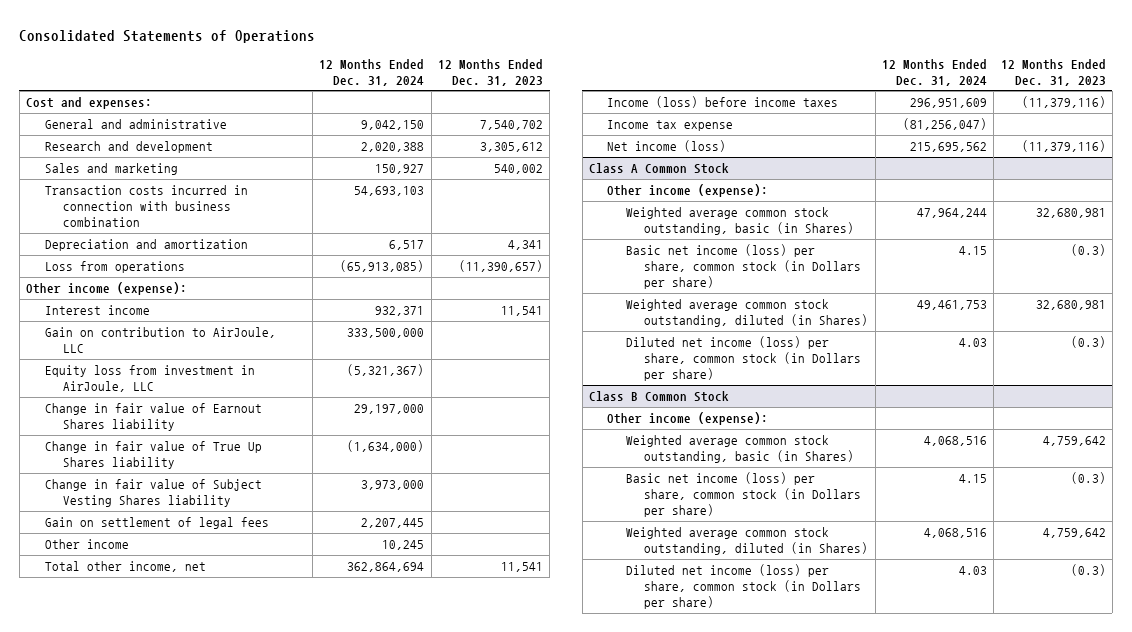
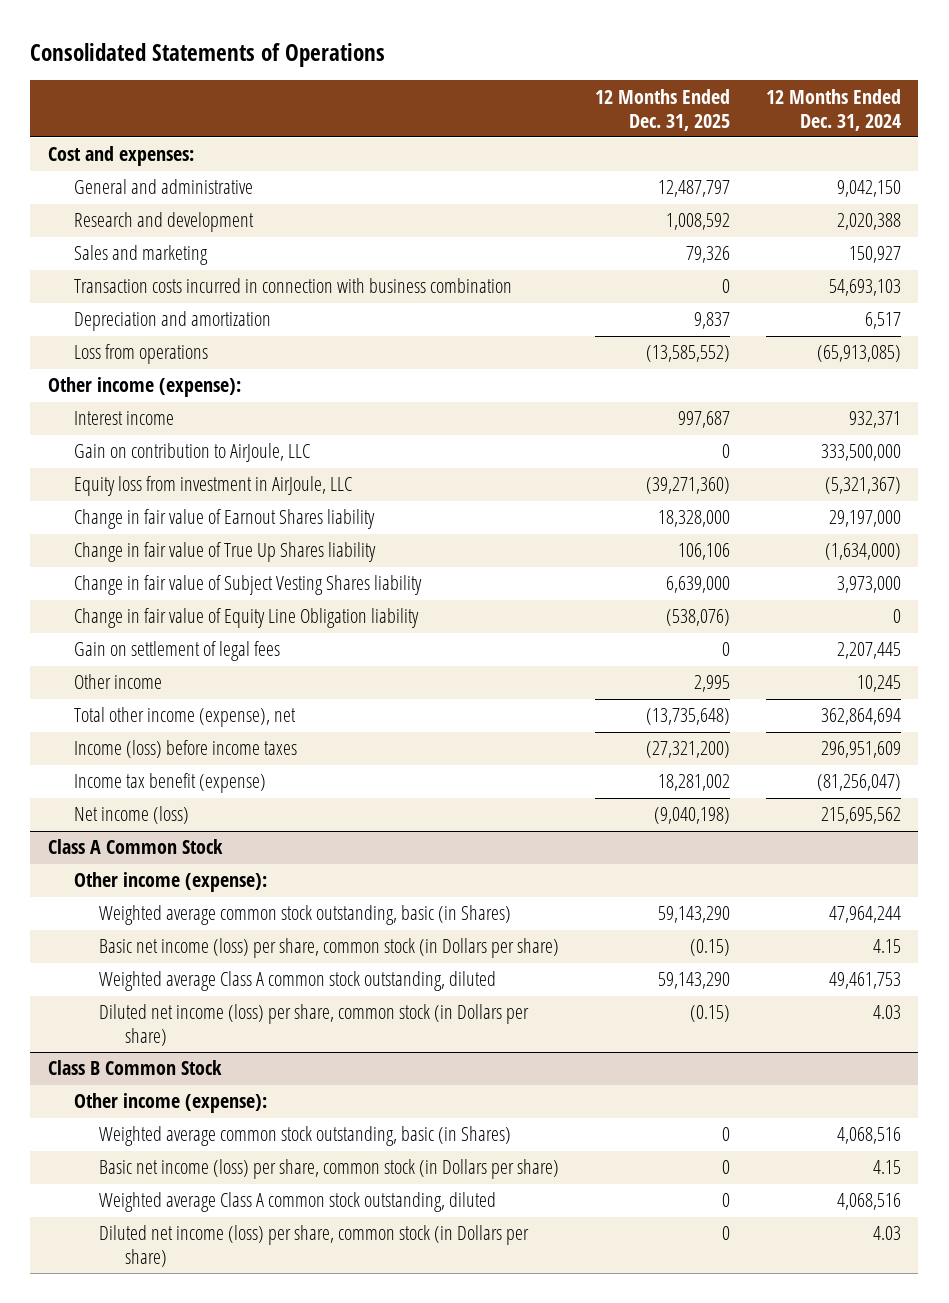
[437,58,543,86] 12 Months Ended Dec. 31, 2023 -> none
none -> [594,88,730,131] 12 Months Ended Dec. 31, 2025
none -> [73,608,419,629] Change in fair value of Equity Line Obligation liability
[44,560,206,572] Total other income, net -> [73,707,296,728] Total other income (expense), net
[607,119,734,131] Income tax expense -> [73,773,266,794] Income tax benefit (expense)
[625,298,869,328] Weighted average common stock outstanding, diluted (in Shares) -> [99,971,497,992] Weighted average Class A common stock outstanding, diluted
[625,526,869,556] Weighted average common stock outstanding, diluted (in Shares) -> [99,1192,497,1213] Weighted average Class A common stock outstanding, diluted

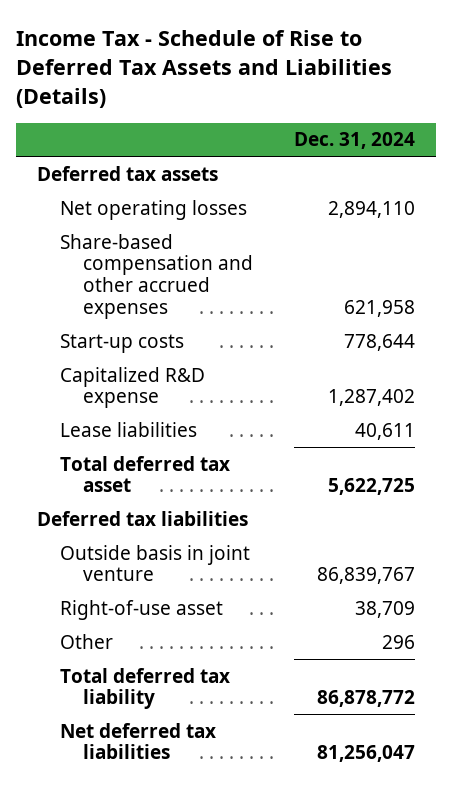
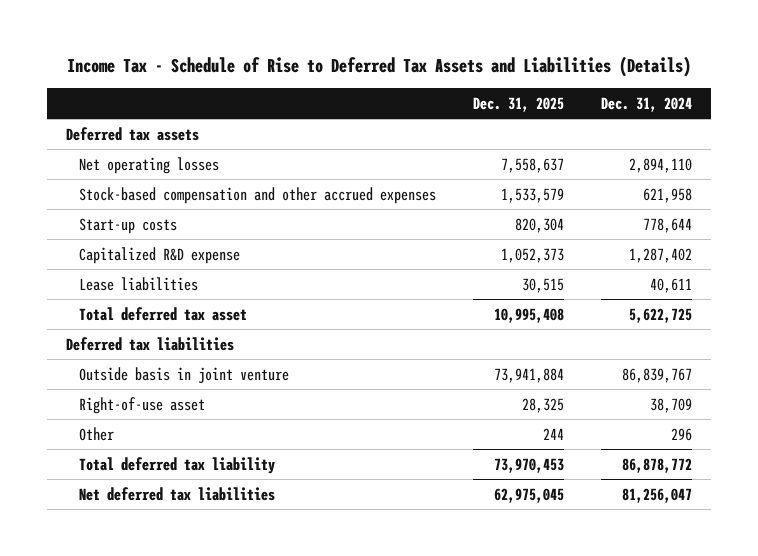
none -> [473,96,565,112] Dec. 31, 2025
[60,233,254,319] Share-based compensation and other accrued expenses -> [79,186,437,204] Stock-based compensation and other accrued expenses

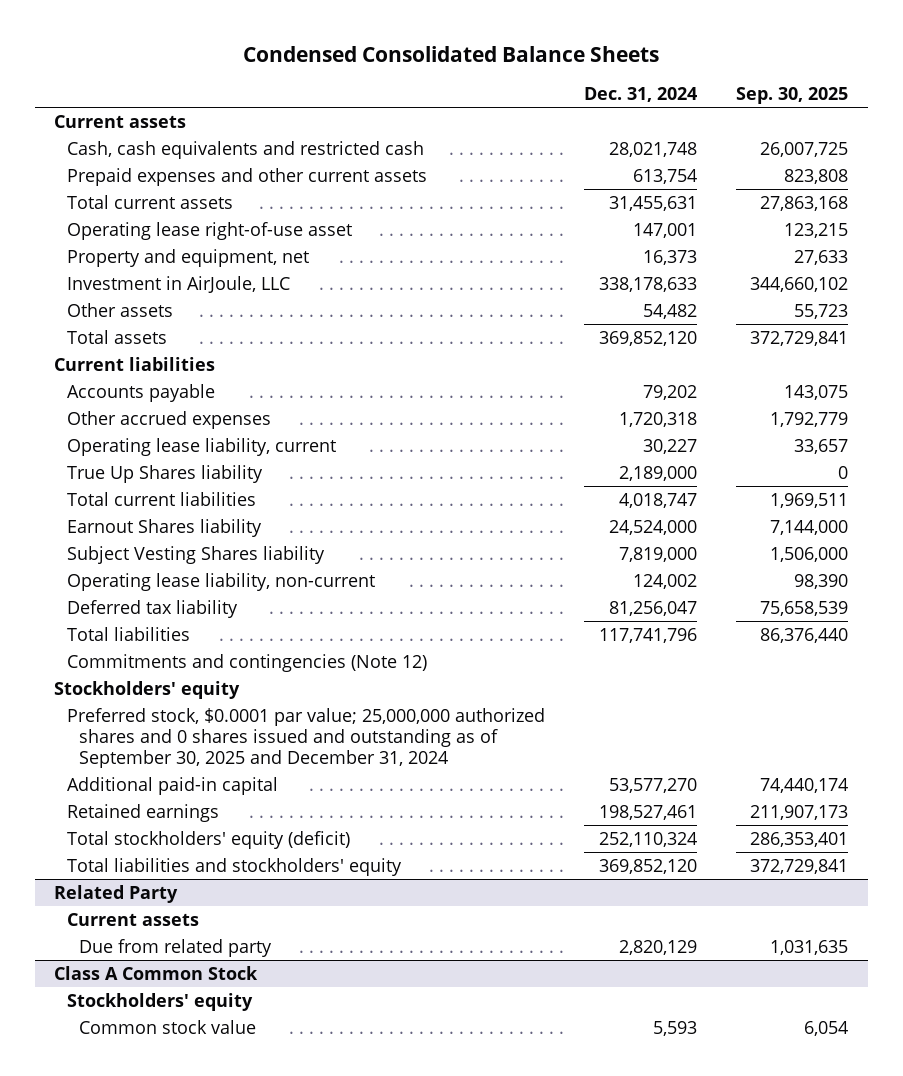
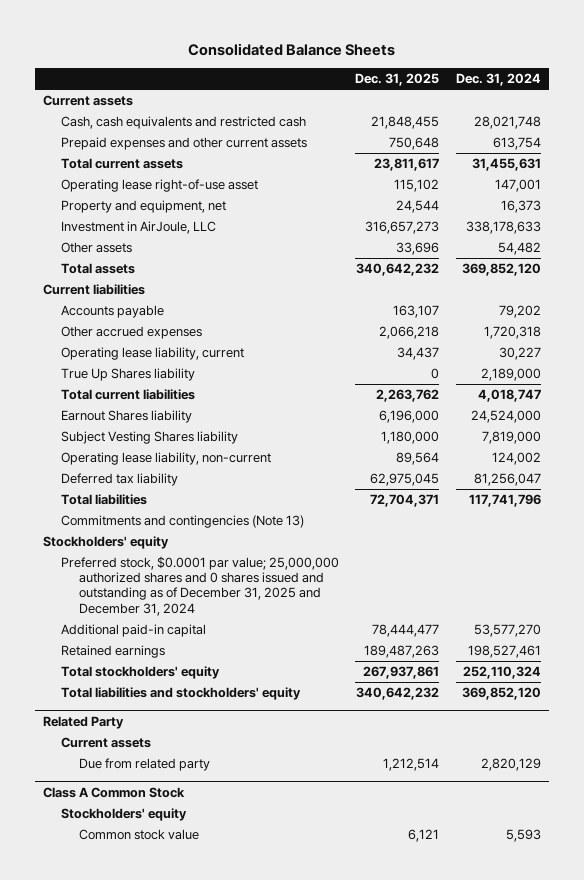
[243,46,660,63] Condensed Consolidated Balance Sheets -> [188,43,396,57] Consolidated Balance Sheets
[736,86,849,104] Sep. 30, 2025 -> none
none -> [355,73,440,87] Dec. 31, 2025
[66,653,427,672] Commitments and contingencies (Note 12) -> [61,515,305,529] Commitments and contingencies (Note 13)
[66,707,545,768] Preferred stock, $0.0001 par value; 25,000,000 authorized shares and 0 shares issued and outstanding as of September 30, 2025 and December 31, 2024 -> [61,556,340,616] Preferred stock, $0.0001 par value; 25,000,000 authorized shares and 0 shares issued and outstanding as of December 31, 2025 and December 31, 2024
[66,830,350,849] Total stockholders' equity (deficit) -> [61,666,221,680] Total stockholders' equity

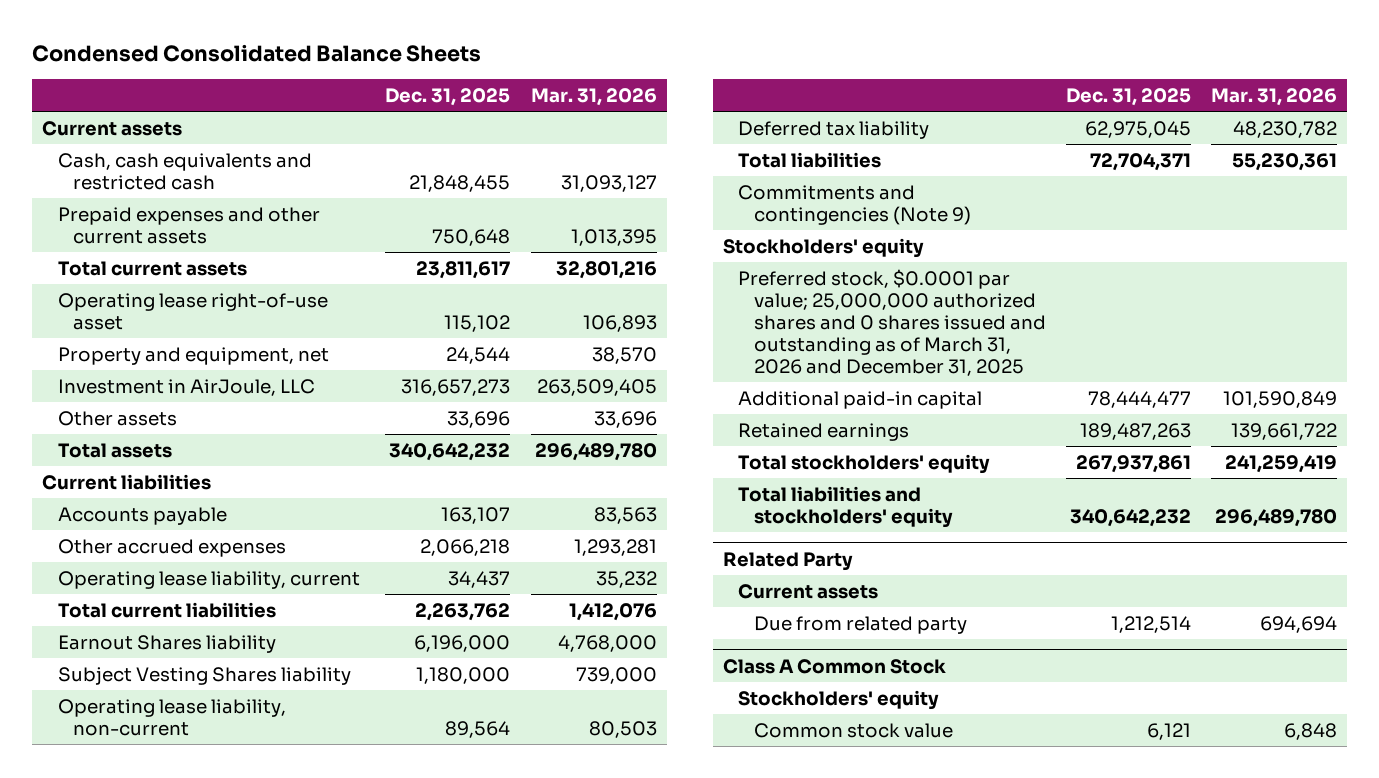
[188,43,396,57] Consolidated Balance Sheets -> [32,43,482,62] Condensed Consolidated Balance Sheets
[455,73,541,87] Dec. 31, 2024 -> none
none -> [530,87,657,106] Mar. 31, 2026
[61,368,196,382] True Up Shares liability -> none
[61,515,305,529] Commitments and contingencies (Note 13) -> [738,184,971,225] Commitments and contingencies (Note 9)
[61,556,340,616] Preferred stock, $0.0001 par value; 25,000,000 authorized shares and 0 shares issued and outstanding as of December 31, 2025 and December 31, 2024 -> [738,268,1046,376] Preferred stock, $0.0001 par value; 25,000,000 authorized shares and 0 shares issued and outstanding as of March 31, 2026 and December 31, 2025

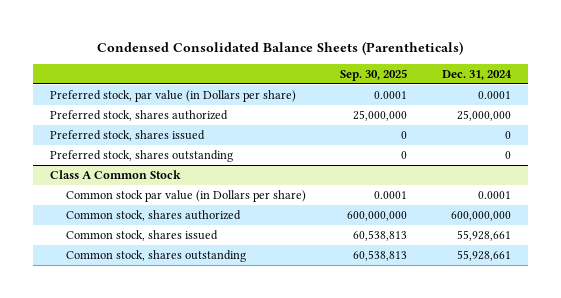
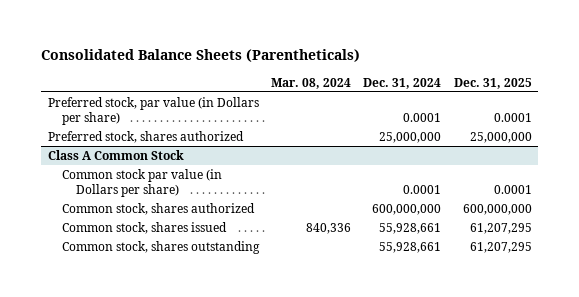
[97,41,464,56] Condensed Consolidated Balance Sheets (Parentheticals) -> [41,49,361,63] Consolidated Balance Sheets (Parentheticals)
[340,69,408,82] Sep. 30, 2025 -> none
none -> [271,77,352,89] Mar. 08, 2024
none -> [453,77,532,89] Dec. 31, 2025
[50,129,206,141] Preferred stock, shares issued -> none
[50,149,234,162] Preferred stock, shares outstanding -> none

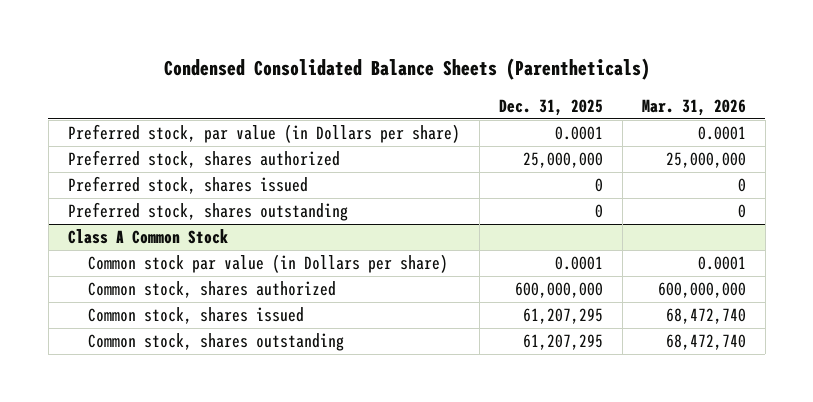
[41,49,361,63] Consolidated Balance Sheets (Parentheticals) -> [163,57,650,80] Condensed Consolidated Balance Sheets (Parentheticals)
[271,77,352,89] Mar. 08, 2024 -> none
[363,77,442,89] Dec. 31, 2024 -> none
none -> [641,98,746,116] Mar. 31, 2026
none -> [67,176,308,195] Preferred stock, shares issued
none -> [67,202,348,222] Preferred stock, shares outstanding

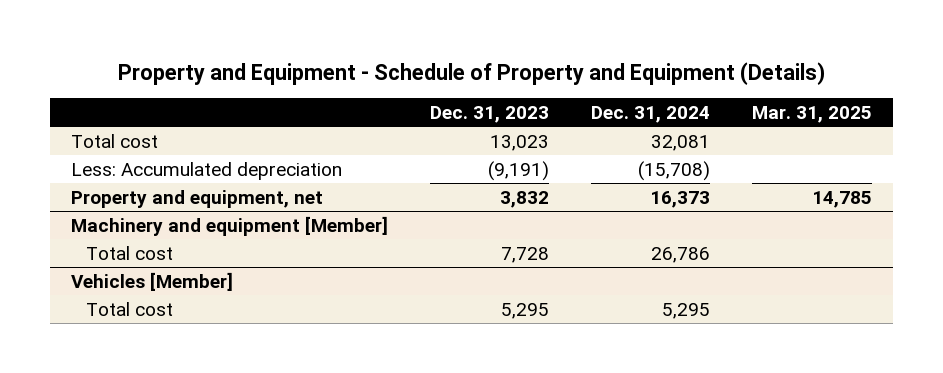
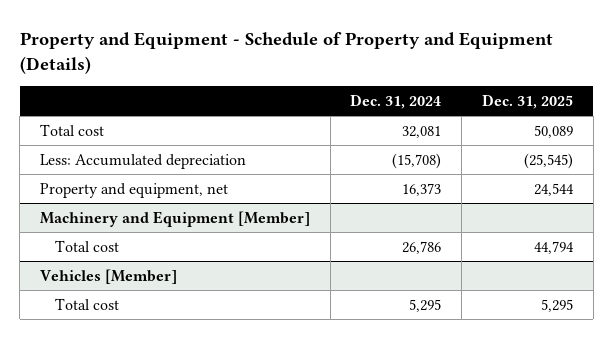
[430,106,550,124] Dec. 31, 2023 -> none
[751,106,872,124] Mar. 31, 2025 -> none
none -> [481,93,573,109] Dec. 31, 2025
[71,215,389,236] Machinery and equipment [Member] -> [39,210,310,227] Machinery and Equipment [Member]

